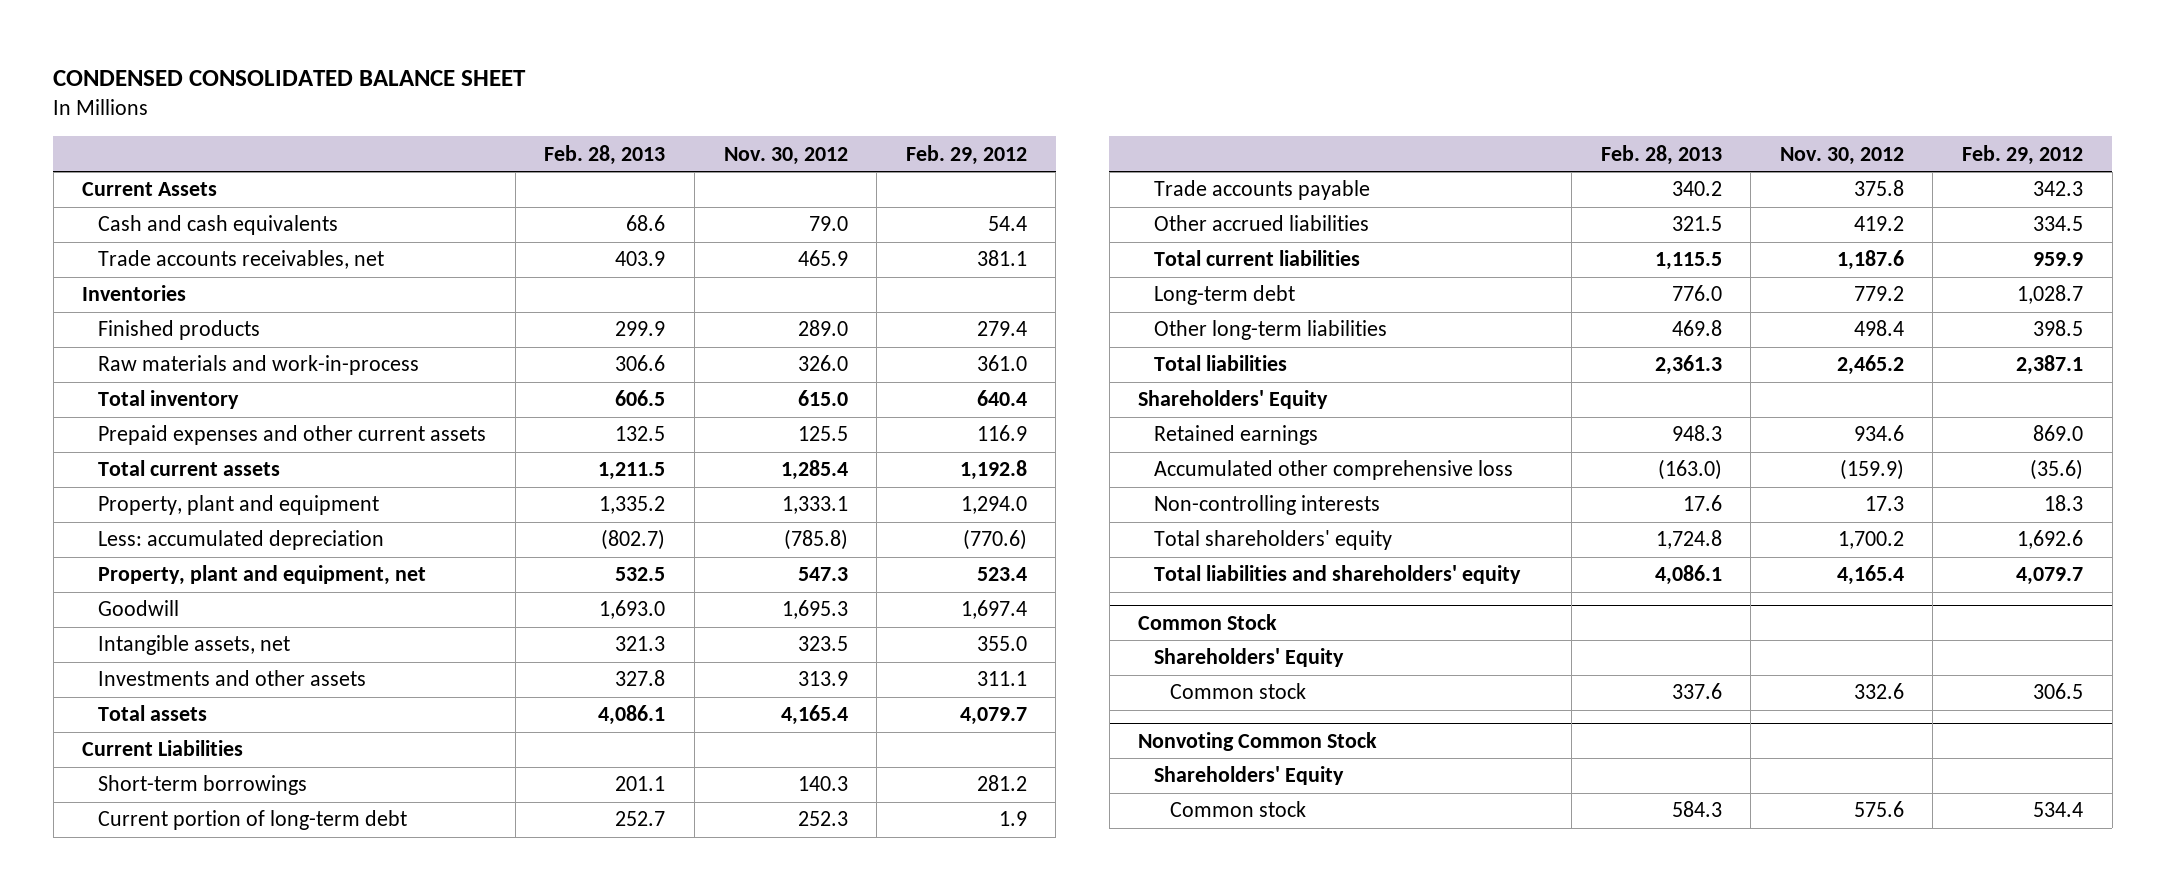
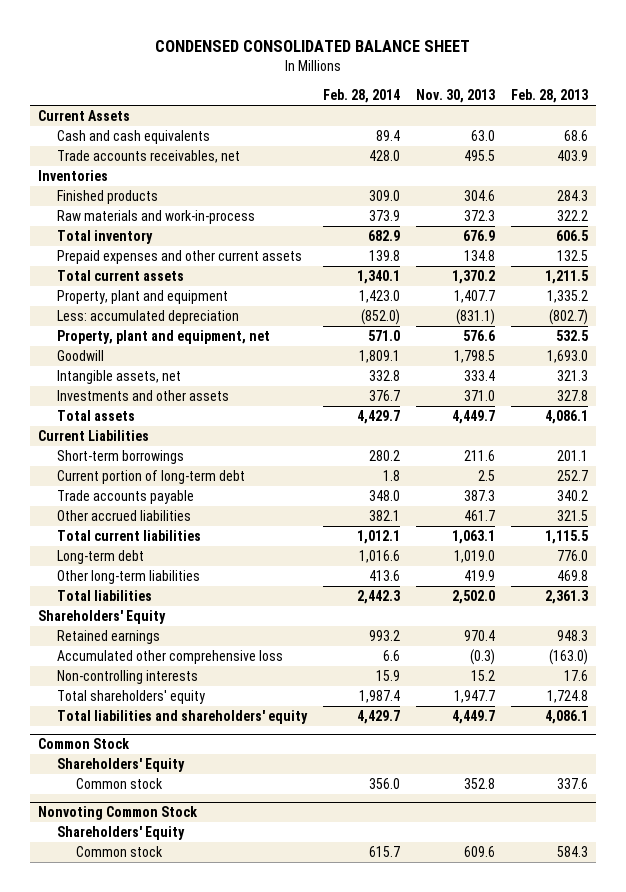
[723,146,848,165] Nov. 30, 2012 -> none
[905,144,1027,165] Feb. 29, 2012 -> none
none -> [322,89,400,104] Feb. 28, 2014
none -> [415,89,495,104] Nov. 30, 2013
[615,321,666,337] 299.9 -> [556,189,588,201] 284.3
[615,355,666,372] 306.6 -> [556,209,588,221] 322.2

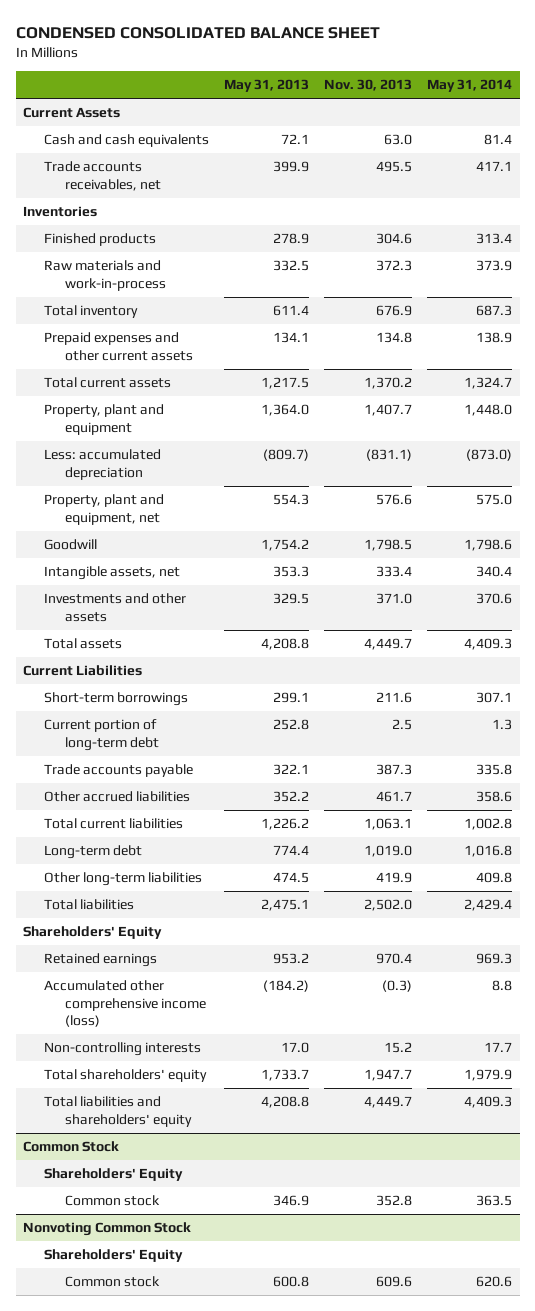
[322,89,400,104] Feb. 28, 2014 -> none
[510,89,588,104] Feb. 28, 2013 -> none
none -> [224,79,310,93] May 31, 2013
none -> [427,79,513,93] May 31, 2014
[56,649,283,664] Accumulated other comprehensive loss -> [44,980,207,1028] Accumulated other comprehensive income (loss)

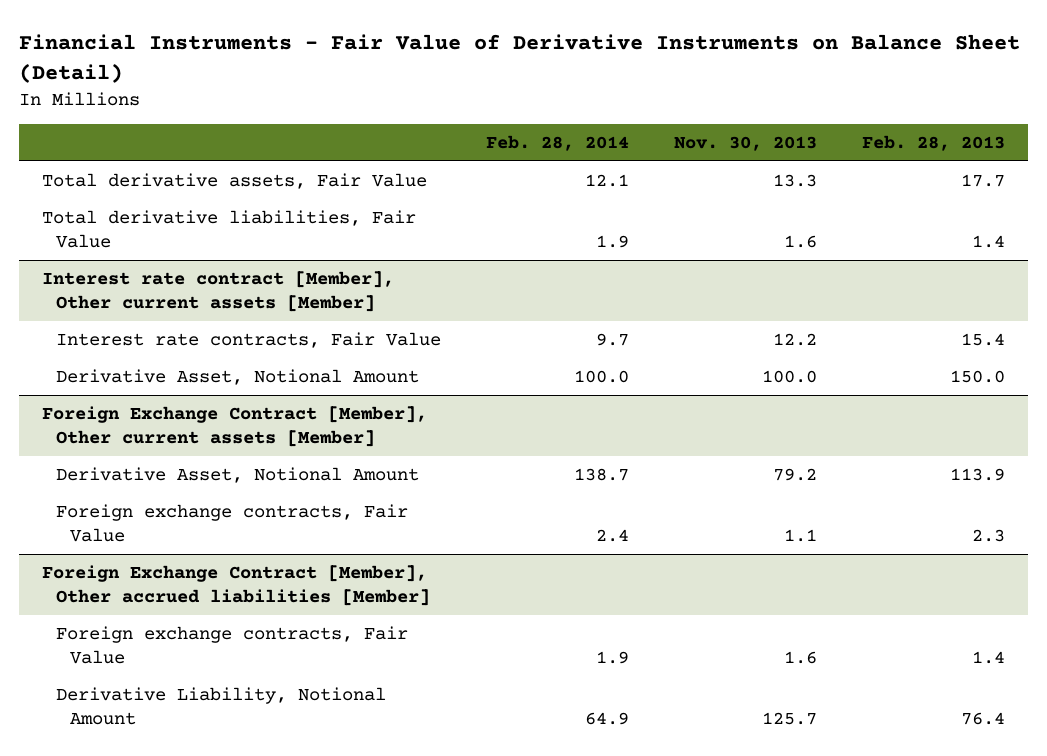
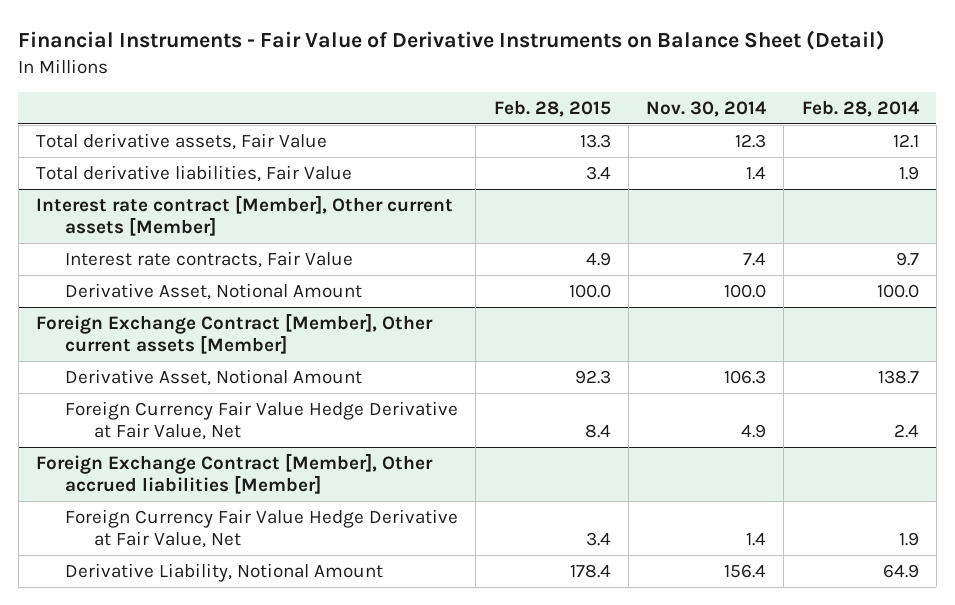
[673,135,817,151] Nov. 30, 2013 -> none
[862,134,1006,151] Feb. 28, 2013 -> none
none -> [493,99,611,117] Feb. 28, 2015
none -> [646,100,768,117] Nov. 30, 2014
[55,503,408,543] Foreign exchange contracts, Fair Value -> none
none -> [65,400,459,441] Foreign Currency Fair Value Hedge Derivative at Fair Value, Net
[55,625,408,665] Foreign exchange contracts, Fair Value -> none
none -> [65,508,459,549] Foreign Currency Fair Value Hedge Derivative at Fair Value, Net

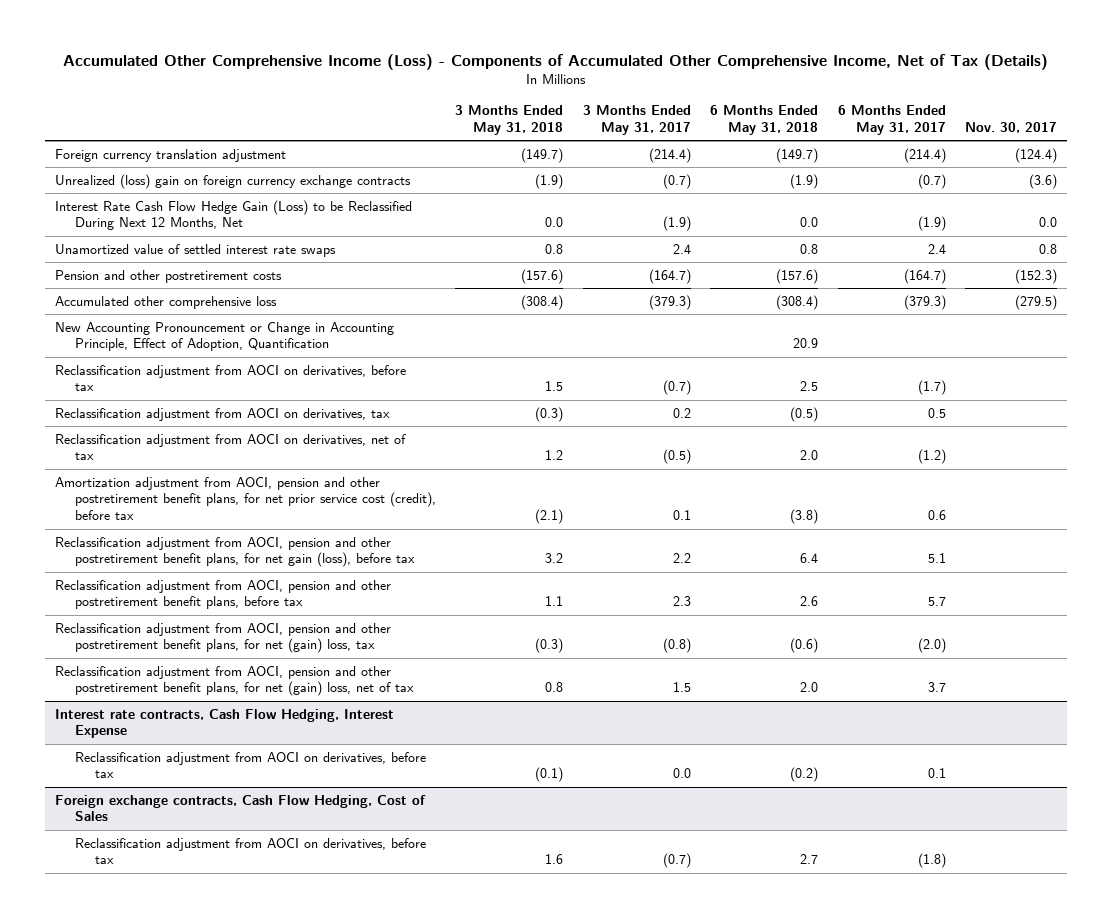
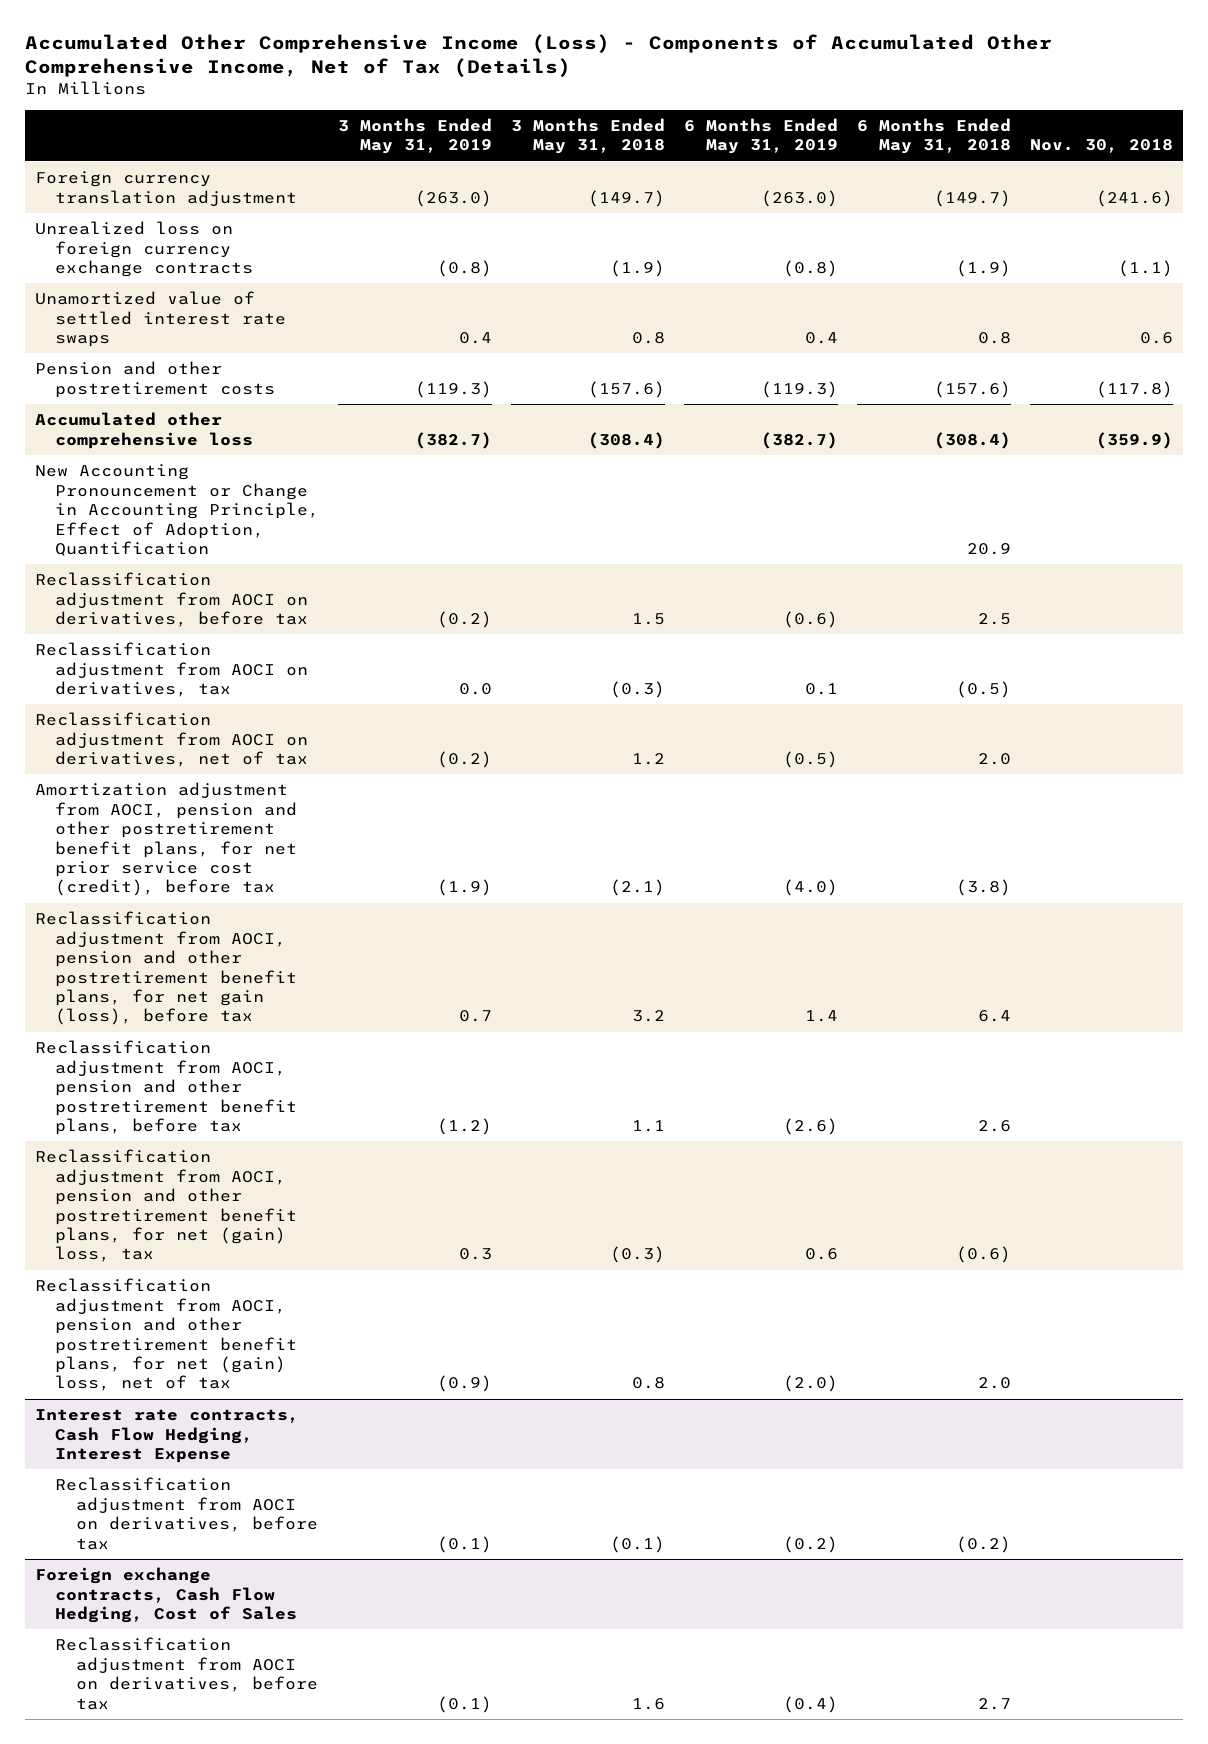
[582,105,691,135] 3 Months Ended May 31, 2017 -> none
[837,105,946,135] 6 Months Ended May 31, 2017 -> none
[965,121,1058,133] Nov. 30, 2017 -> none
none -> [338,118,493,155] 3 Months Ended May 31, 2019
none -> [684,118,839,155] 6 Months Ended May 31, 2019
none -> [1030,139,1174,154] Nov. 30, 2018
[54,199,412,231] Interest Rate Cash Flow Hedge Gain (Loss) to be Reclassified During Next 12 Months, Net -> none
[54,173,411,189] Unrealized (loss) gain on foreign currency exchange contracts -> [34,221,254,278] Unrealized loss on foreign currency exchange contracts

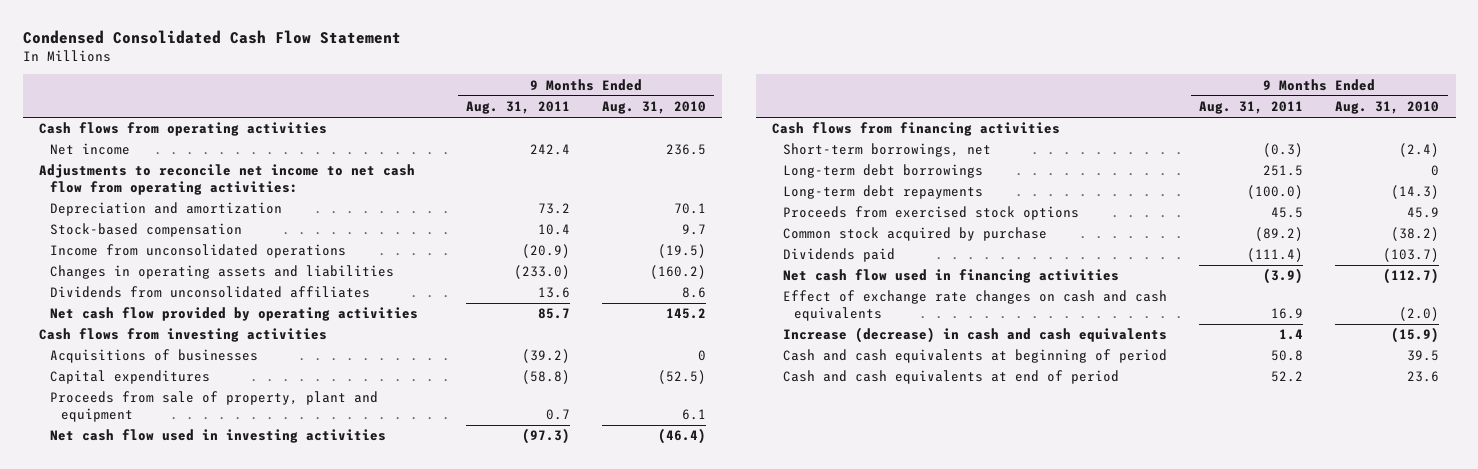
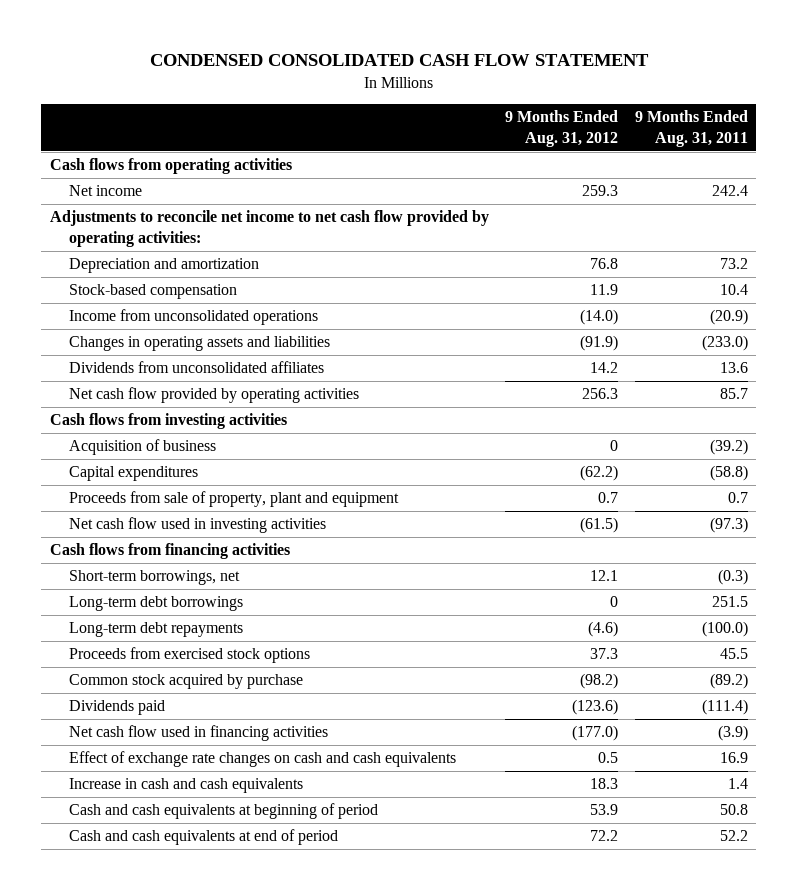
[22,30,401,45] Condensed Consolidated Cash Flow Statement -> [149,54,649,67] CONDENSED CONSOLIDATED CASH FLOW STATEMENT
[602,101,707,115] Aug. 31, 2010 -> none
none -> [505,110,619,148] 9 Months Ended Aug. 31, 2012
[38,164,415,195] Adjustments to reconcile net income to net cash flow from operating activities: -> [49,210,489,248] Adjustments to reconcile net income to net cash flow provided by operating activities:
[49,349,258,364] Acquisitions of businesses -> [69,439,217,456] Acquisition of business
[783,327,1168,344] Increase (decrease) in cash and cash equivalents -> [69,778,304,794] Increase in cash and cash equivalents

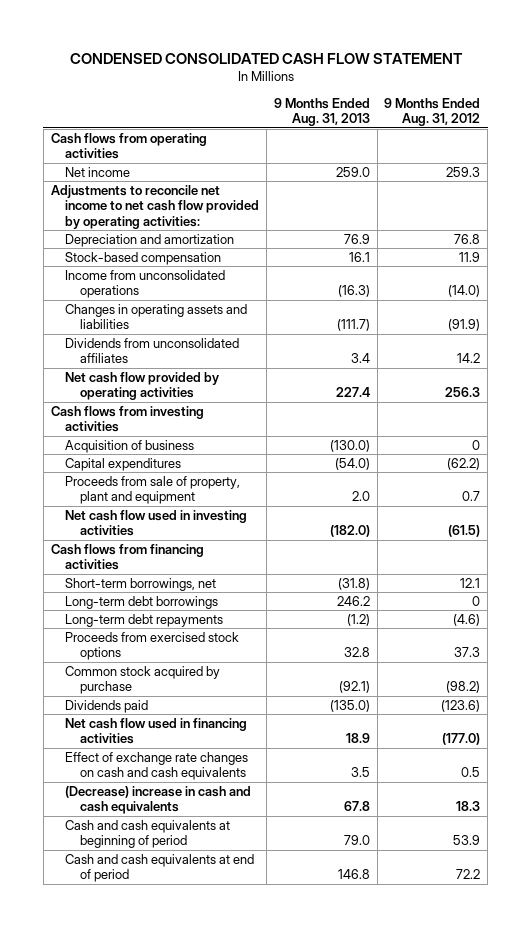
[634,110,748,148] 9 Months Ended Aug. 31, 2011 -> none
none -> [273,98,370,127] 9 Months Ended Aug. 31, 2013
[69,778,304,794] Increase in cash and cash equivalents -> [65,785,252,815] (Decrease) increase in cash and cash equivalents

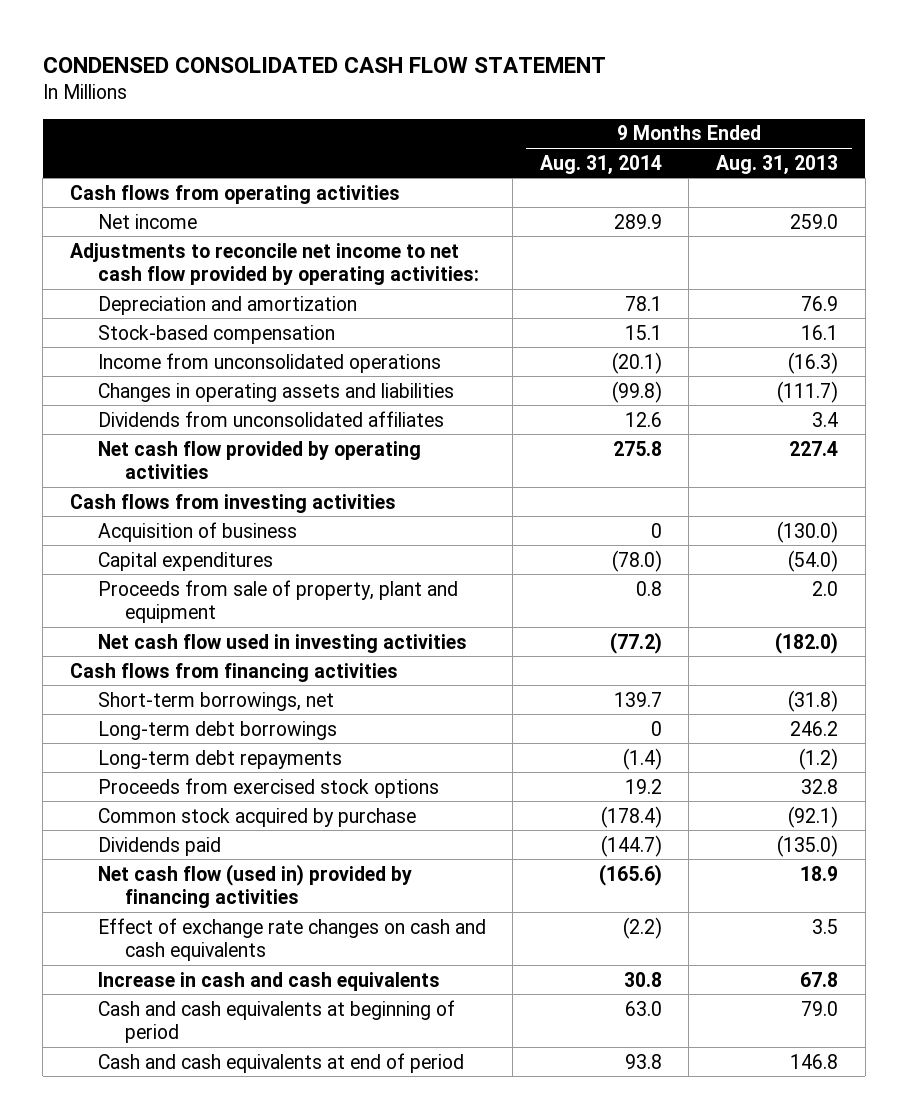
[384,98,481,127] 9 Months Ended Aug. 31, 2012 -> none
none -> [539,154,662,175] Aug. 31, 2014
[65,717,248,745] Net cash flow used in financing activities -> [97,863,412,909] Net cash flow (used in) provided by financing activities
[65,785,252,815] (Decrease) increase in cash and cash equivalents -> [97,971,440,991] Increase in cash and cash equivalents

